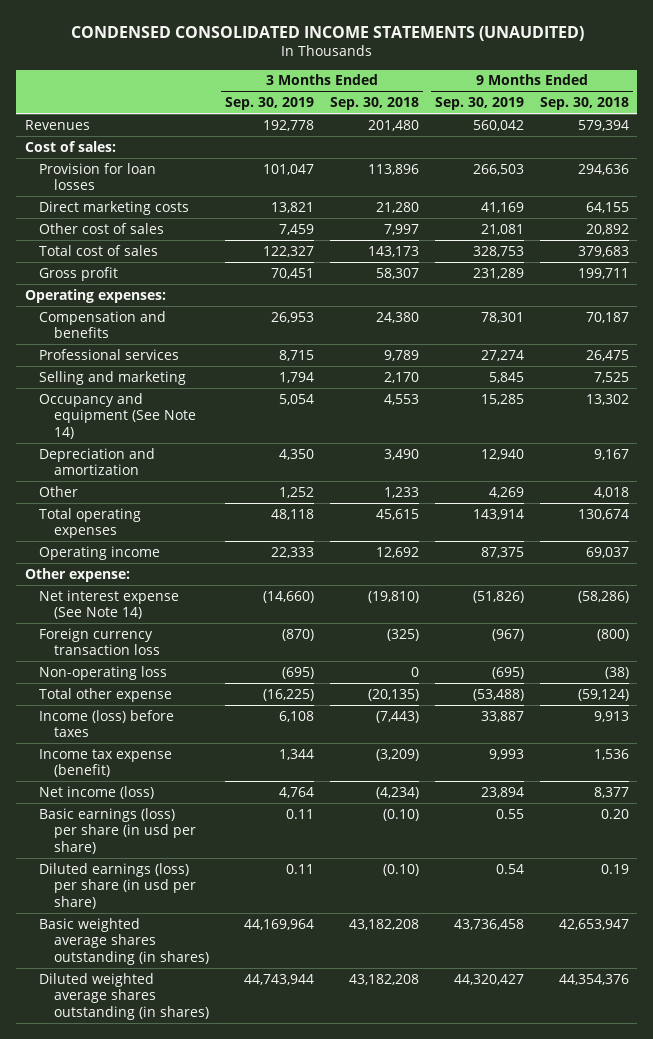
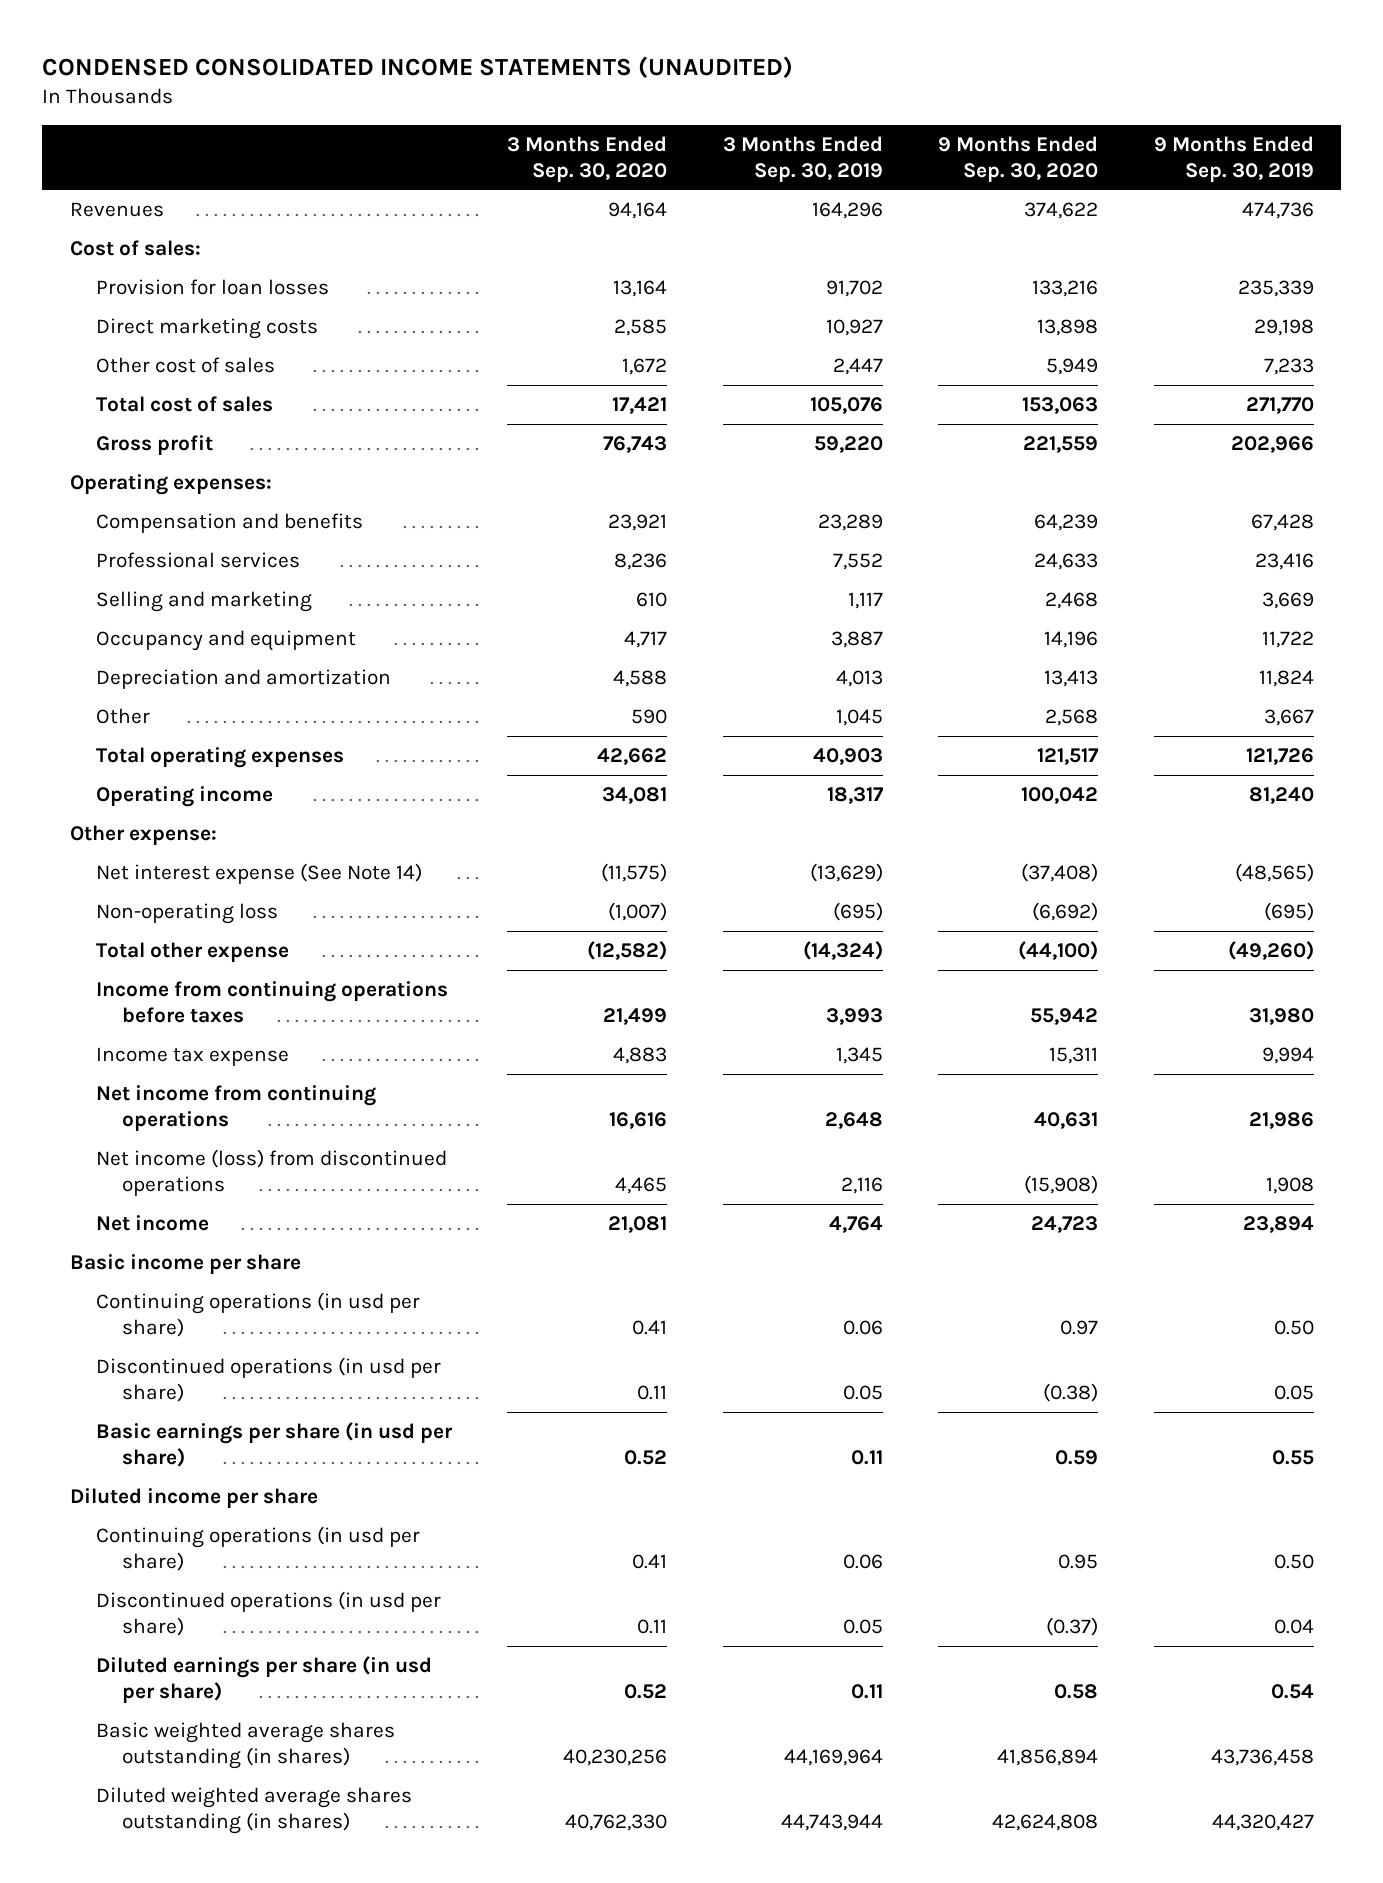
[329,97,419,111] Sep. 30, 2018 -> none
[539,97,629,111] Sep. 30, 2018 -> none
none -> [507,135,668,182] 3 Months Ended Sep. 30, 2020
none -> [938,135,1099,182] 9 Months Ended Sep. 30, 2020
[262,119,314,131] 192,778 -> [811,202,883,220] 164,296
[472,119,524,131] 560,042 -> [1241,202,1314,220] 474,736
[262,163,314,175] 101,047 -> [825,280,883,298] 91,702
[472,163,524,175] 266,503 -> [1237,280,1314,298] 235,339
[270,201,314,213] 13,821 -> [825,319,883,337] 10,927
[480,201,524,213] 41,169 -> [1253,319,1314,337] 29,198
[278,223,314,235] 7,459 -> [832,358,883,376] 2,447
[480,223,524,235] 21,081 -> [1263,358,1314,376] 7,233
[262,245,314,257] 122,327 -> [809,397,883,415] 105,076
[472,245,524,257] 328,753 -> [1245,397,1314,415] 271,770
[270,267,314,279] 70,451 -> [813,436,883,454] 59,220
[472,267,524,279] 231,289 -> [1230,436,1314,454] 202,966
[270,311,314,323] 26,953 -> [817,514,883,532] 23,289
[480,311,524,323] 78,301 -> [1250,514,1314,532] 67,428
[278,349,314,361] 8,715 -> [832,553,883,571] 7,552
[480,349,524,361] 27,274 -> [1254,553,1314,571] 23,416
[278,371,314,383] 1,794 -> [847,592,883,610] 1,117
[488,371,524,383] 5,845 -> [1261,592,1314,610] 3,669
[39,392,196,440] Occupancy and equipment (See Note 14) -> [95,630,356,652] Occupancy and equipment
[278,393,314,405] 5,054 -> [830,631,883,649] 3,887
[480,393,524,405] 15,285 -> [1261,631,1314,649] 11,722
[278,448,314,460] 4,350 -> [835,670,883,688] 4,013
[480,448,524,460] 12,940 -> [1258,670,1314,688] 11,824
[278,486,314,498] 1,252 -> [835,709,883,727] 1,045
[488,486,524,498] 4,269 -> [1263,709,1314,727] 3,667
[270,508,314,520] 48,118 -> [812,748,883,766] 40,903
[472,508,524,520] 143,914 -> [1245,748,1314,766] 121,726
[270,546,314,558] 22,333 -> [826,787,884,805] 18,317
[480,546,524,558] 87,375 -> [1248,787,1314,805] 81,240
[39,627,160,656] Foreign currency transaction loss -> none
[262,590,314,603] (14,660) -> [809,863,883,883] (13,629)
[472,590,524,603] (51,826) -> [1234,863,1314,883] (48,565)
[262,688,314,701] (16,225) -> [802,941,883,961] (14,324)
[472,688,524,701] (53,488) -> [1227,941,1314,961] (49,260)
[39,709,175,738] Income (loss) before taxes -> [95,981,448,1024] Income from continuing operations before taxes
[278,710,314,722] 6,108 -> [825,1008,883,1026] 3,993
[480,710,524,722] 33,887 -> [1248,1008,1314,1026] 31,980
[39,748,173,778] Income tax expense (benefit) -> [95,1047,289,1067] Income tax expense
[278,748,314,760] 1,344 -> [835,1047,883,1065] 1,345
[488,748,524,760] 9,993 -> [1261,1047,1314,1065] 9,994
none -> [95,1085,376,1132] Net income from continuing operations
none -> [95,1149,447,1197] Net income (loss) from discontinued operations
[39,785,155,799] Net income (loss) -> [95,1215,209,1232] Net income
none -> [69,1254,301,1275] Basic income per share
none -> [95,1292,420,1338] Continuing operations (in usd per share)
none -> [95,1357,441,1403] Discontinued operations (in usd per share)
[39,807,196,855] Basic earnings (loss) per share (in usd per share) -> [95,1422,453,1468] Basic earnings per share (in usd per share)
none -> [69,1488,318,1509] Diluted income per share
none -> [95,1526,420,1572] Continuing operations (in usd per share)
none -> [95,1591,441,1637] Discontinued operations (in usd per share)
[39,862,196,910] Diluted earnings (loss) per share (in usd per share) -> [95,1656,432,1704] Diluted earnings per share (in usd per share)

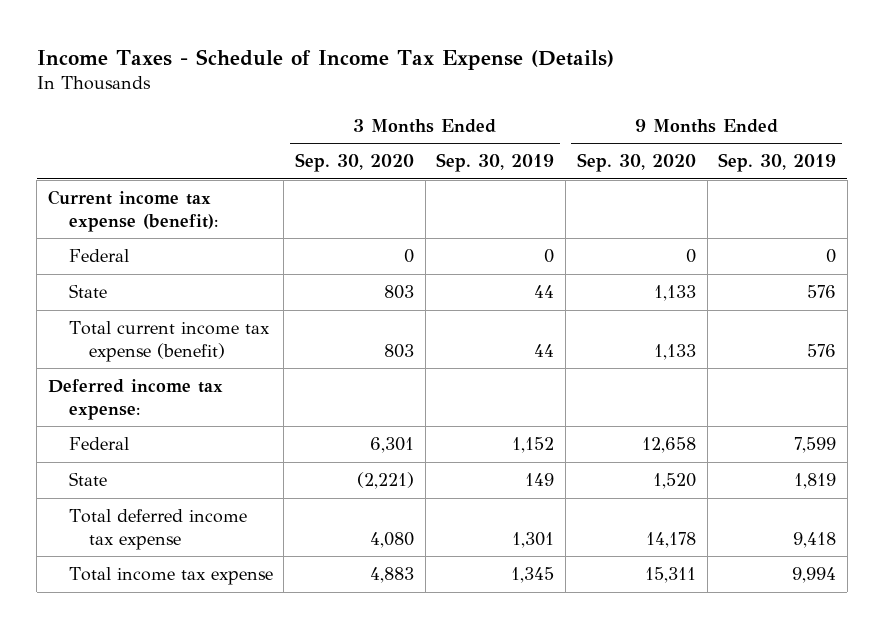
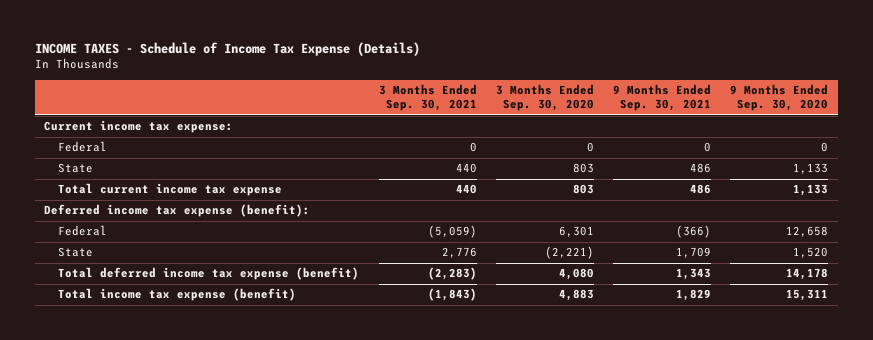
[36,49,614,71] Income Taxes - Schedule of Income Tax Expense (Details) -> [34,41,420,56] INCOME TAXES - Schedule of Income Tax Expense (Details)
[436,153,555,173] Sep. 30, 2019 -> none
[718,153,837,173] Sep. 30, 2019 -> none
none -> [378,84,477,112] 3 Months Ended Sep. 30, 2021
none -> [613,84,712,112] 9 Months Ended Sep. 30, 2021
[48,190,218,232] Current income tax expense (benefit): -> [44,120,234,134] Current income tax expense:
[68,321,270,362] Total current income tax expense (benefit) -> [58,183,283,197] Total current income tax expense
[48,379,224,420] Deferred income tax expense: -> [44,204,311,218] Deferred income tax expense (benefit):
[68,509,247,550] Total deferred income tax expense -> [58,267,360,281] Total deferred income tax expense (benefit)
[68,567,273,586] Total income tax expense -> [58,288,297,302] Total income tax expense (benefit)

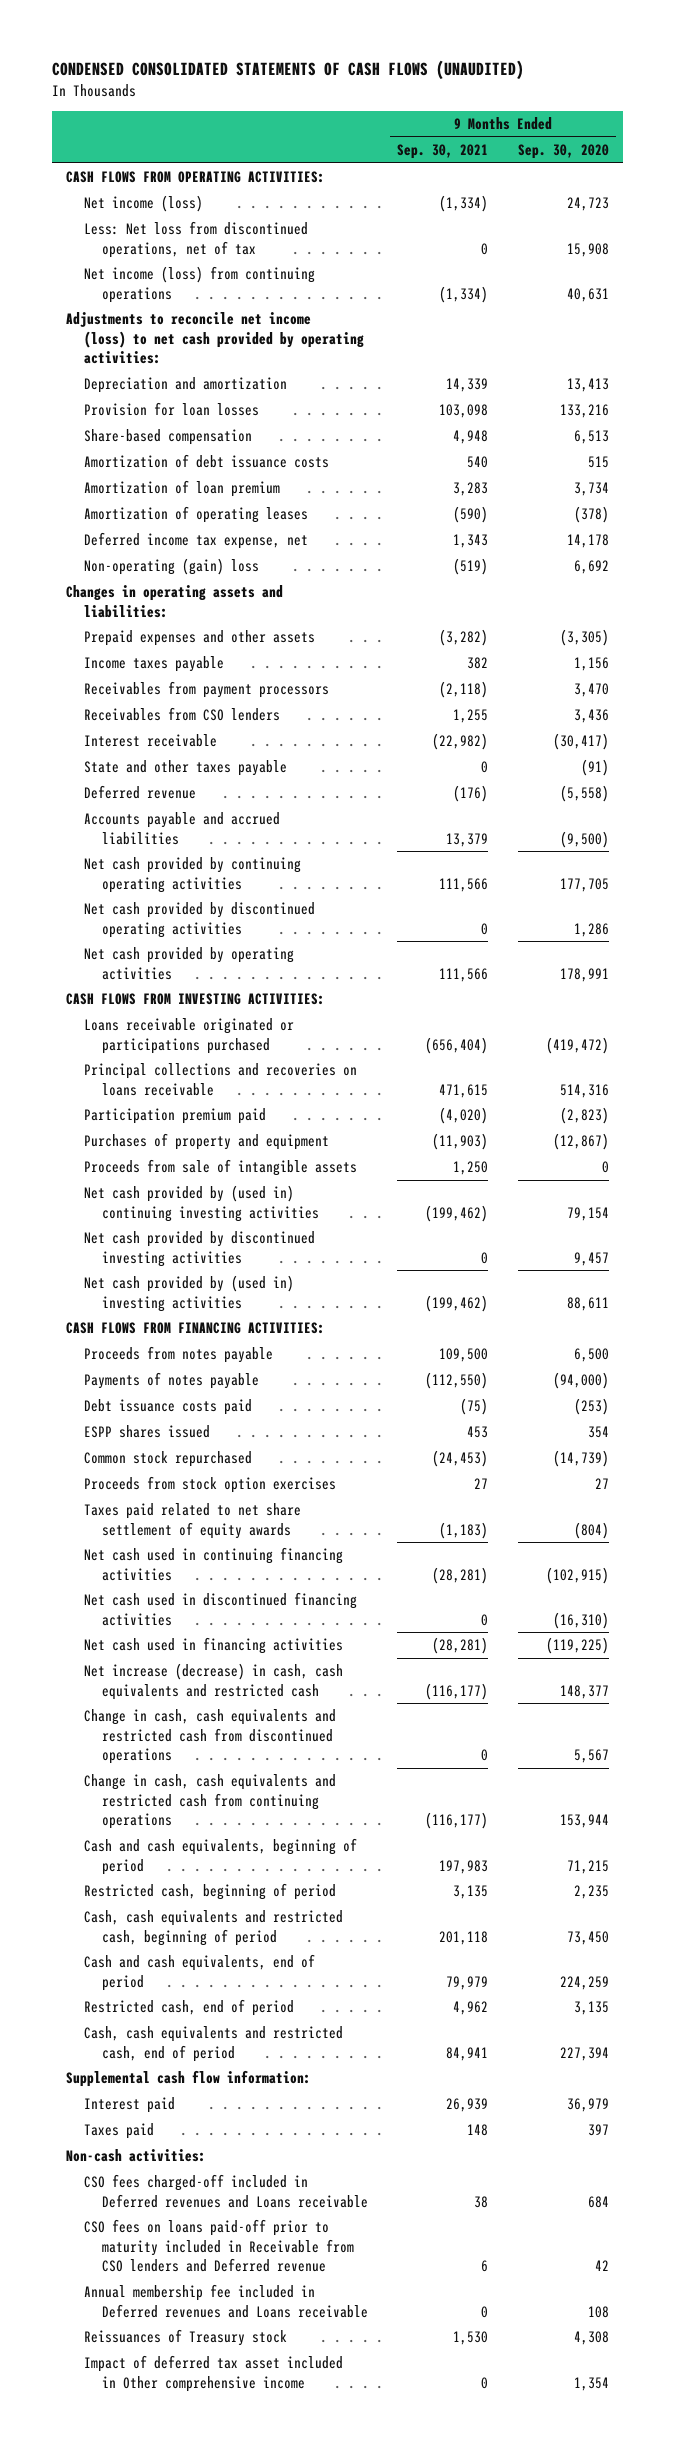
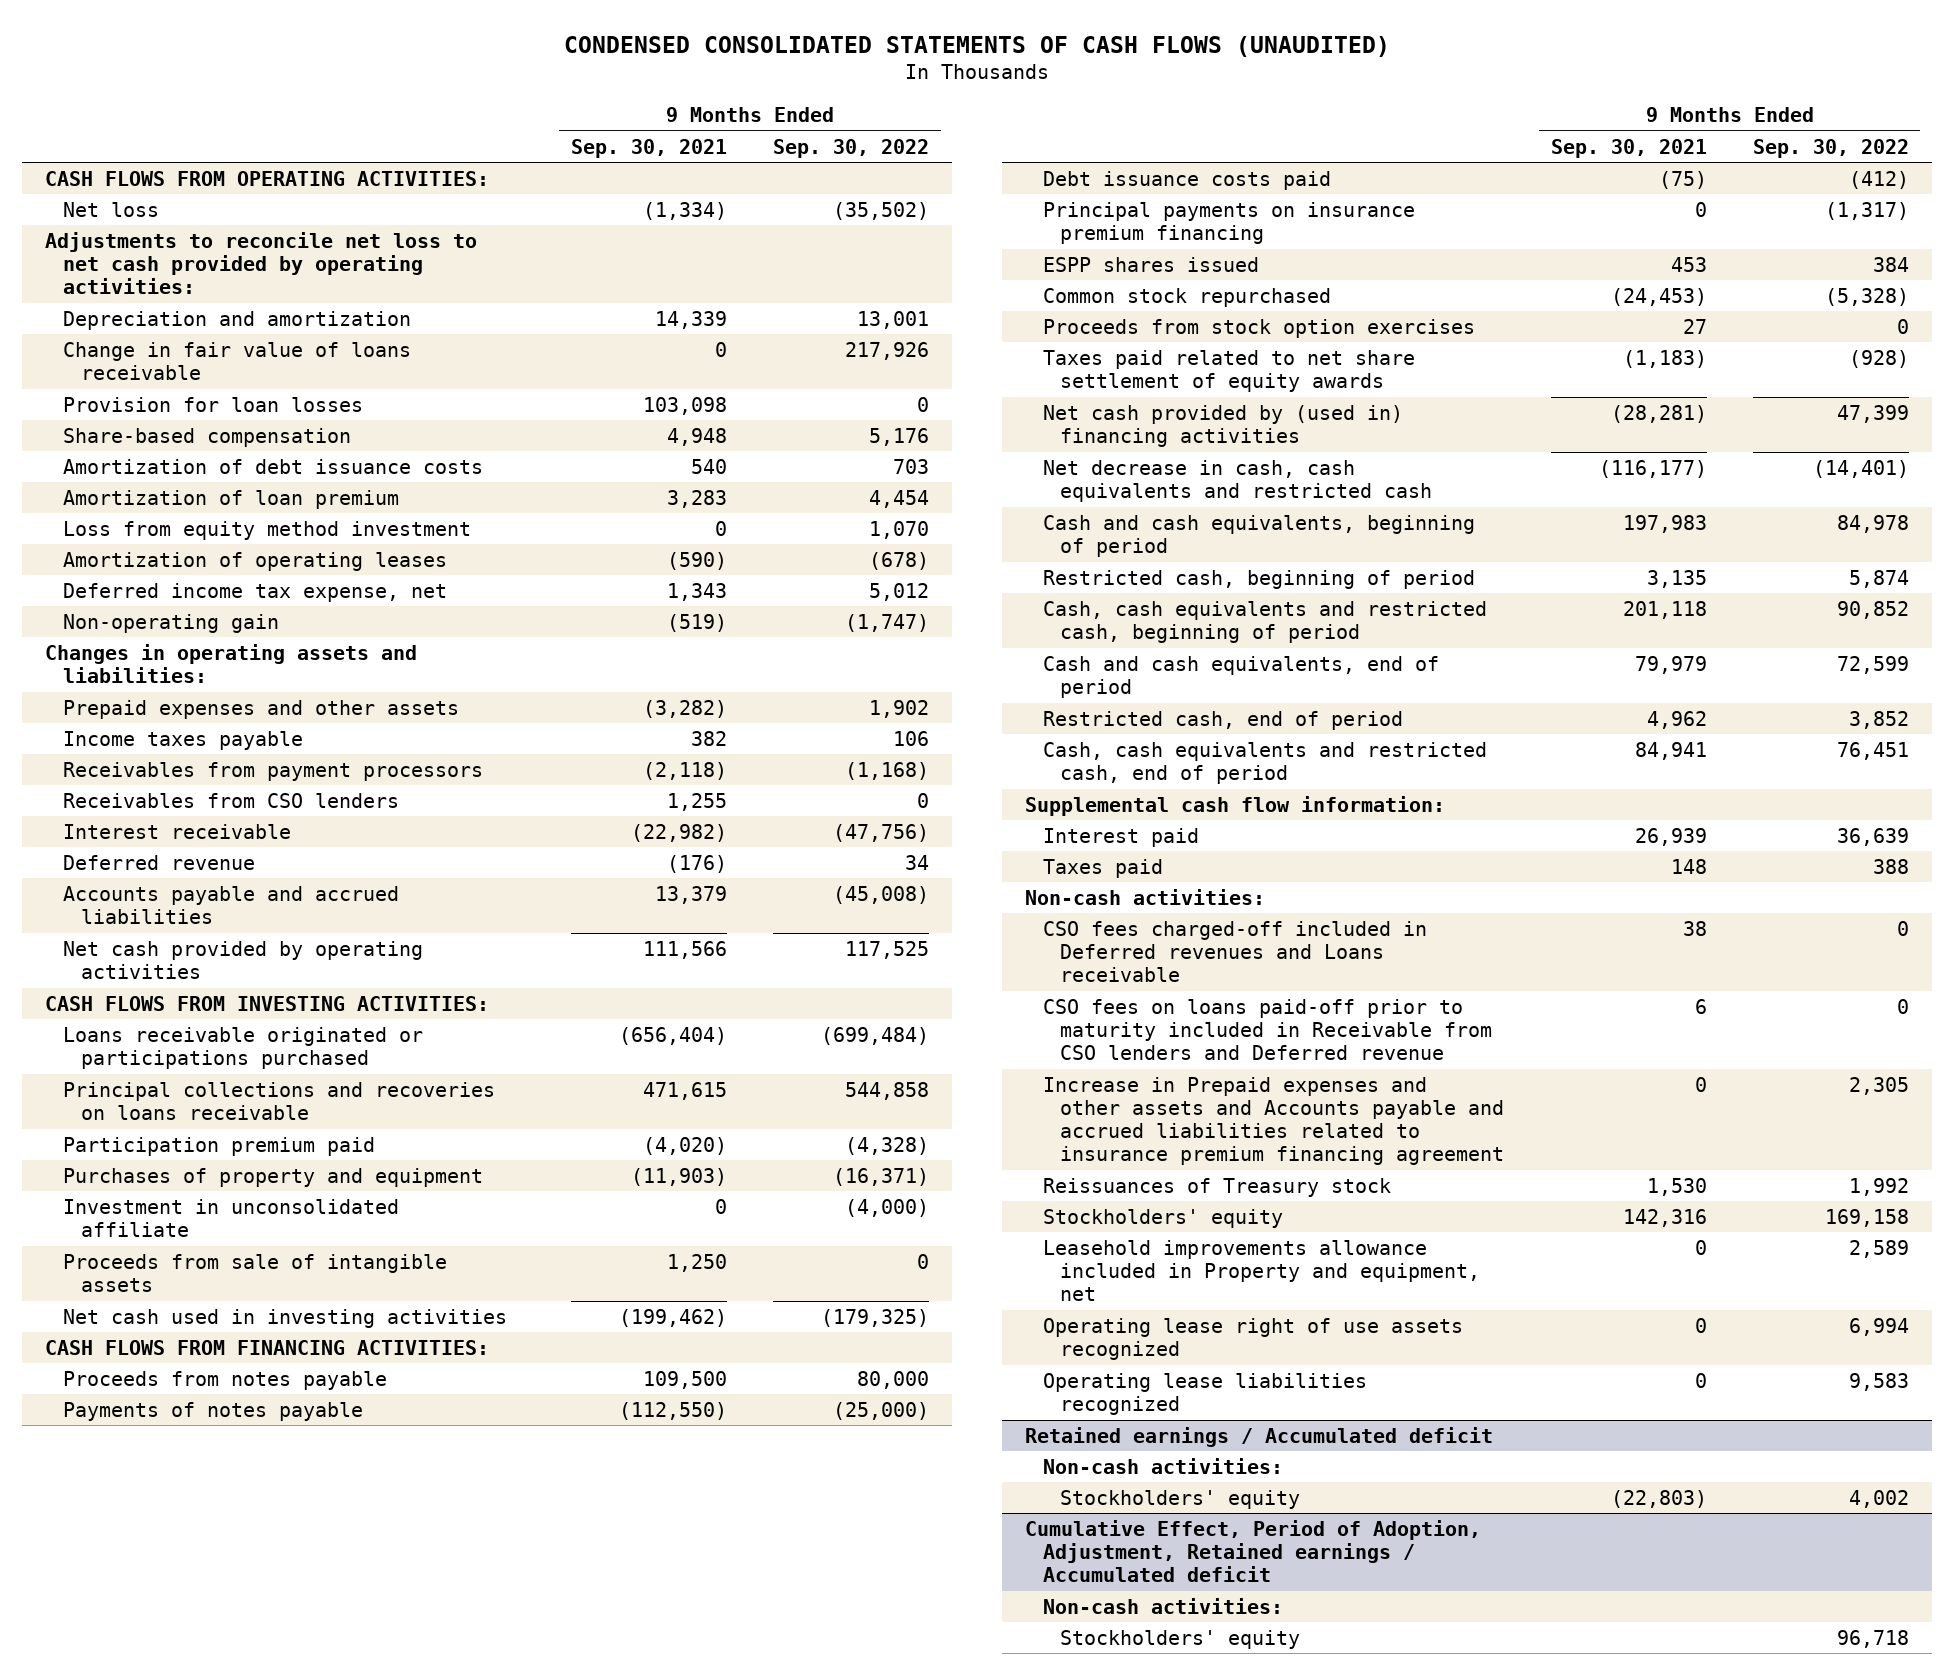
[517,144,609,160] Sep. 30, 2020 -> none
none -> [773,138,930,158] Sep. 30, 2022
[84,221,309,258] Less: Net loss from discontinued operations, net of tax -> none
[84,266,316,303] Net income (loss) from continuing operations -> none
[84,195,204,213] Net income (loss) -> [62,201,159,217] Net loss
[66,312,365,365] Adjustments to reconcile net income (loss) to net cash provided by operating activities: -> [45,231,478,295] Adjustments to reconcile net loss to net cash provided by operating activities:
none -> [62,341,411,380] Change in fair value of loans receivable
none -> [62,520,471,540] Loss from equity method investment
[84,558,260,576] Non-operating (gain) loss -> [62,613,279,633] Non-operating gain
[84,760,288,777] State and other taxes payable -> none
[84,857,302,893] Net cash provided by continuing operating activities -> none
[84,902,316,938] Net cash provided by discontinued operating activities -> none
none -> [62,1198,399,1237] Investment in unconsolidated affiliate
[84,1185,319,1222] Net cash provided by (used in) continuing investing activities -> none
[84,1231,316,1267] Net cash provided by discontinued investing activities -> none
[84,1275,295,1312] Net cash provided by (used in) investing activities -> [62,1308,507,1328] Net cash used in investing activities
none -> [1042,201,1415,244] Principal payments on insurance premium financing
[84,1547,344,1581] Net cash used in continuing financing activities -> none
[84,1592,358,1626] Net cash used in discontinued financing activities -> none
[84,1709,337,1765] Change in cash, cash equivalents and restricted cash from discontinued operations -> none
[84,1774,337,1830] Change in cash, cash equivalents and restricted cash from continuing operations -> none
[84,1637,344,1655] Net cash used in financing activities -> [1042,404,1403,447] Net cash provided by (used in) financing activities
[84,1663,344,1700] Net increase (decrease) in cash, cash equivalents and restricted cash -> [1042,459,1433,502] Net decrease in cash, cash equivalents and restricted cash
[84,2284,368,2318] Annual membership fee included in Deferred revenues and Loans receivable -> none
none -> [1042,1076,1505,1166] Increase in Prepaid expenses and other assets and Accounts payable and accrued liabilities related to insurance premium financing agreement
[84,2355,344,2392] Impact of deferred tax asset included in Other comprehensive income -> none
none -> [1042,1208,1283,1228] Stockholders' equity
none -> [1042,1239,1481,1302] Leasehold improvements allowance included in Property and equipment, net
none -> [1042,1317,1463,1360] Operating lease right of use assets recognized
none -> [1042,1372,1367,1415] Operating lease liabilities recognized
none -> [1024,1426,1493,1447] Retained earnings / Accumulated deficit
none -> [1042,1457,1283,1474] Non-cash activities:
none -> [1060,1489,1301,1509] Stockholders' equity
none -> [1024,1519,1481,1583] Cumulative Effect, Period of Adoption, Adjustment, Retained earnings / Accumulated deficit
none -> [1042,1597,1283,1614] Non-cash activities:
none -> [1060,1629,1301,1649] Stockholders' equity

